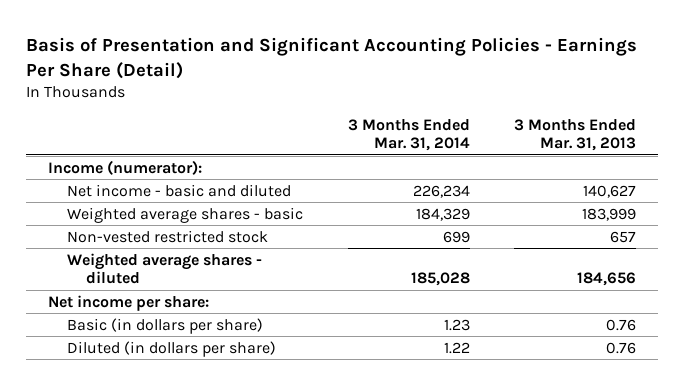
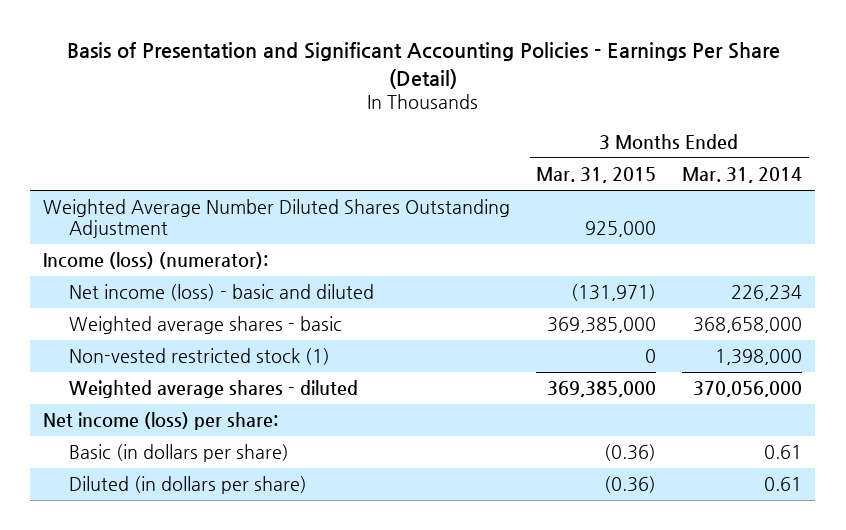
[514,118,637,152] 3 Months Ended Mar. 31, 2013 -> none
none -> [536,167,657,184] Mar. 31, 2015
none -> [43,199,511,238] Weighted Average Number Diluted Shares Outstanding Adjustment
[48,159,203,175] Income (numerator): -> [43,252,269,270] Income (loss) (numerator):
[67,183,292,197] Net income - basic and diluted -> [68,284,374,302] Net income (loss) - basic and diluted
[415,207,470,221] 184,329 -> [693,317,803,334] 368,658,000
[67,229,269,243] Non-vested restricted stock -> [68,348,330,366] Non-vested restricted stock (1)
[442,230,470,243] 699 -> [715,349,803,366] 1,398,000
[410,272,470,287] 185,028 -> [693,381,803,398] 370,056,000
[48,294,210,311] Net income per share: -> [43,412,279,431] Net income (loss) per share:
[443,318,470,331] 1.23 -> [764,445,803,460] 0.61
[443,341,470,354] 1.22 -> [764,477,803,492] 0.61

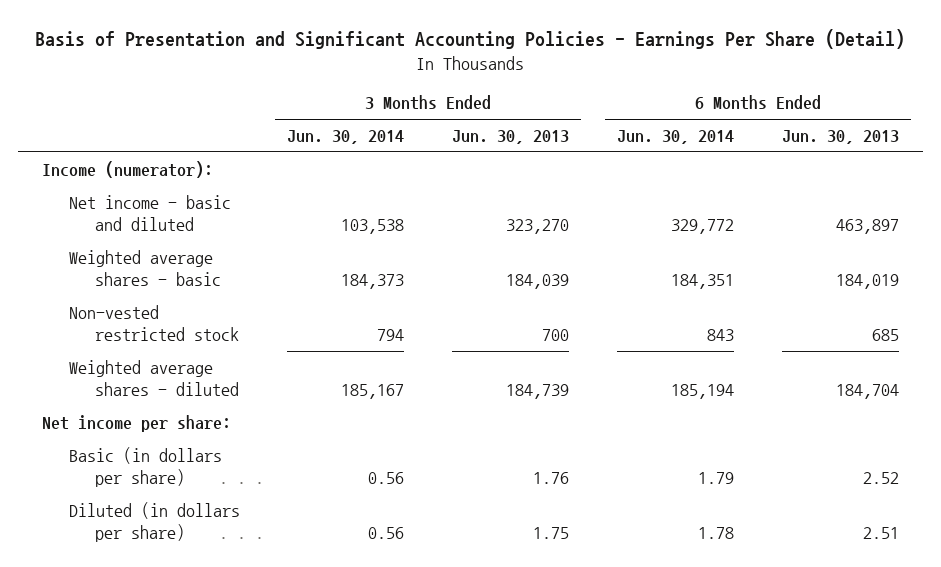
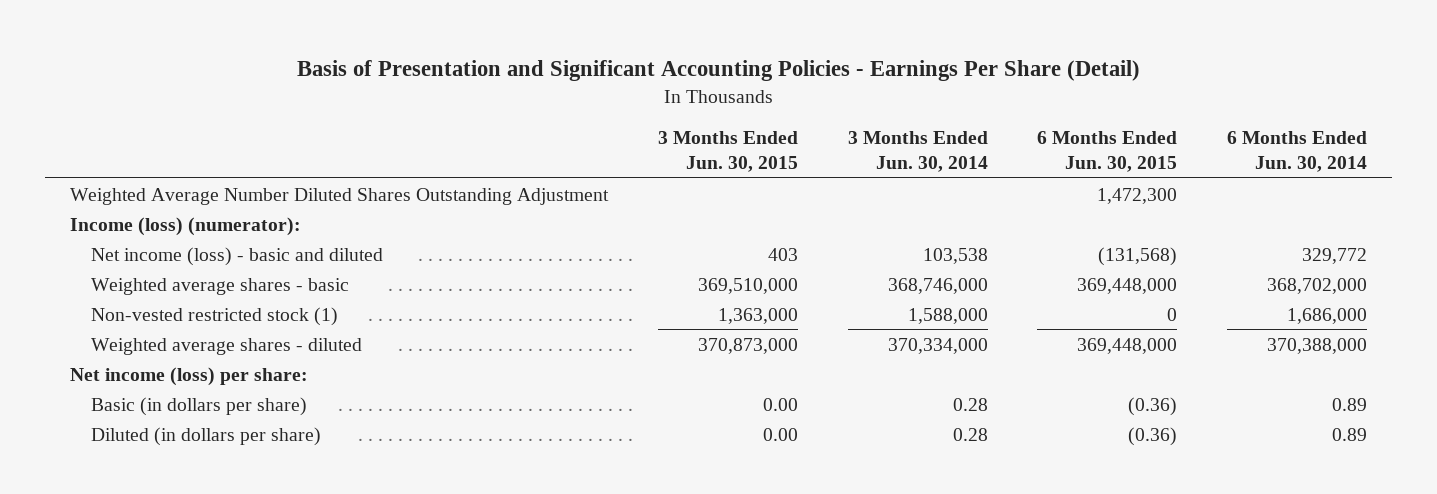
[452,130,570,145] Jun. 30, 2013 -> none
[781,130,899,145] Jun. 30, 2013 -> none
none -> [657,131,798,172] 3 Months Ended Jun. 30, 2015
none -> [1037,131,1178,172] 6 Months Ended Jun. 30, 2015
none -> [70,187,610,205] Weighted Average Number Diluted Shares Outstanding Adjustment
[42,160,214,178] Income (numerator): -> [70,216,302,236] Income (loss) (numerator):
[68,194,231,232] Net income - basic and diluted -> [90,246,383,266] Net income (loss) - basic and diluted
[341,274,405,290] 184,373 -> [887,277,988,294] 368,746,000
[671,274,735,290] 184,351 -> [1266,277,1367,294] 368,702,000
[68,304,240,342] Non-vested restricted stock -> [90,306,338,326] Non-vested restricted stock (1)
[377,329,405,342] 794 -> [907,307,988,324] 1,588,000
[707,329,735,342] 843 -> [1286,307,1367,324] 1,686,000
[341,384,405,400] 185,167 -> [887,337,988,354] 370,334,000
[671,384,735,400] 185,194 -> [1266,337,1367,354] 370,388,000
[42,414,232,432] Net income per share: -> [70,366,309,386] Net income (loss) per share:
[368,472,405,485] 0.56 -> [952,397,988,411] 0.28
[698,472,735,485] 1.79 -> [1331,397,1367,411] 0.89
[368,527,405,540] 0.56 -> [952,427,988,441] 0.28
[698,527,735,540] 1.78 -> [1331,427,1367,441] 0.89

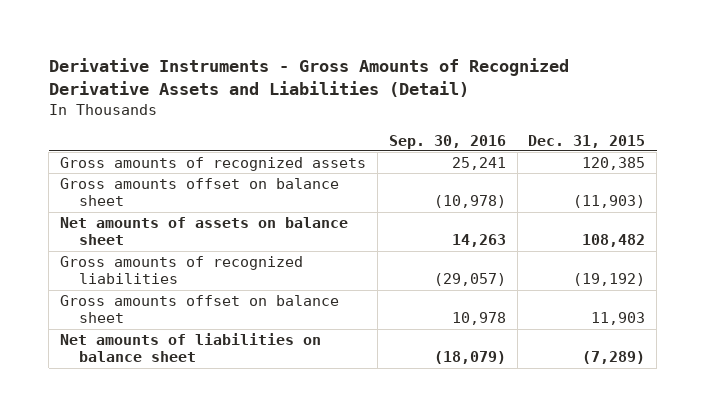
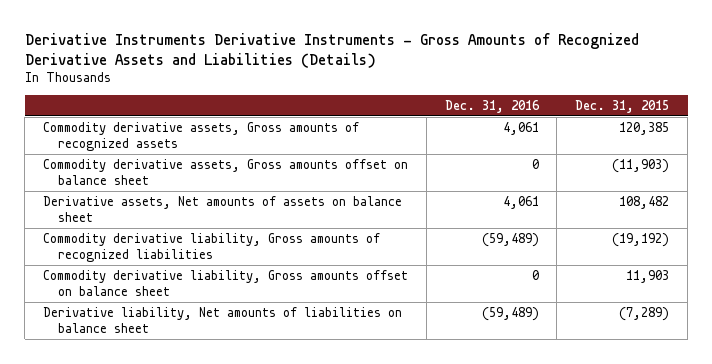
[48,57,569,97] Derivative Instruments - Gross Amounts of Recognized Derivative Assets and Liabilities (Detail) -> [24,32,639,68] Derivative Instruments Derivative Instruments - Gross Amounts of Recognized Derivative Assets and Liabilities (Details)
[388,134,506,149] Sep. 30, 2016 -> none
none -> [444,99,540,113] Dec. 31, 2016
[59,157,366,172] Gross amounts of recognized assets -> [42,121,359,152] Commodity derivative assets, Gross amounts of recognized assets
[59,178,339,207] Gross amounts offset on balance sheet -> [42,158,408,186] Commodity derivative assets, Gross amounts offset on balance sheet
[59,217,348,246] Net amounts of assets on balance sheet -> [42,195,402,223] Derivative assets, Net amounts of assets on balance sheet
[59,256,303,285] Gross amounts of recognized liabilities -> [42,232,380,263] Commodity derivative liability, Gross amounts of recognized liabilities
[59,295,339,324] Gross amounts offset on balance sheet -> [42,269,408,297] Commodity derivative liability, Gross amounts offset on balance sheet
[59,333,321,363] Net amounts of liabilities on balance sheet -> [42,306,402,334] Derivative liability, Net amounts of liabilities on balance sheet

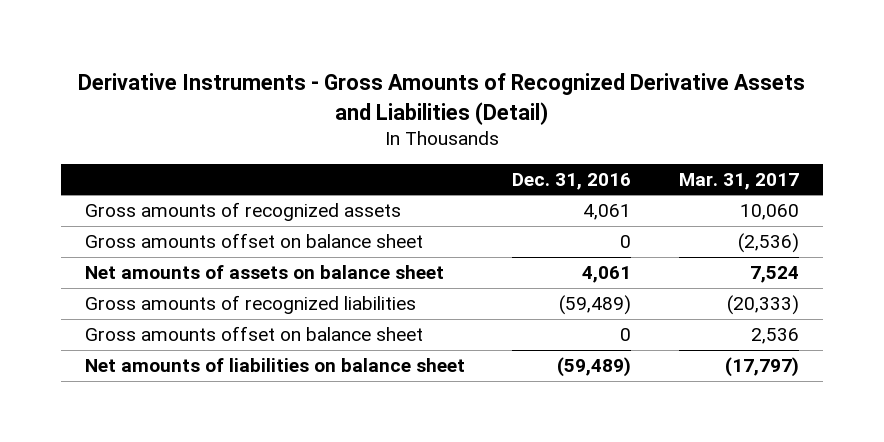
[24,32,639,68] Derivative Instruments Derivative Instruments - Gross Amounts of Recognized Derivative Assets and Liabilities (Details) -> [77,73,805,125] Derivative Instruments - Gross Amounts of Recognized Derivative Assets and Liabilities (Detail)
[575,99,670,113] Dec. 31, 2015 -> none
none -> [678,172,799,190] Mar. 31, 2017
[42,121,359,152] Commodity derivative assets, Gross amounts of recognized assets -> [84,202,401,222] Gross amounts of recognized assets
[42,158,408,186] Commodity derivative assets, Gross amounts offset on balance sheet -> [84,233,423,249] Gross amounts offset on balance sheet
[42,195,402,223] Derivative assets, Net amounts of assets on balance sheet -> [84,265,444,280] Net amounts of assets on balance sheet
[42,232,380,263] Commodity derivative liability, Gross amounts of recognized liabilities -> [84,295,416,315] Gross amounts of recognized liabilities
[42,269,408,297] Commodity derivative liability, Gross amounts offset on balance sheet -> [84,326,423,342] Gross amounts offset on balance sheet
[42,306,402,334] Derivative liability, Net amounts of liabilities on balance sheet -> [84,358,465,373] Net amounts of liabilities on balance sheet

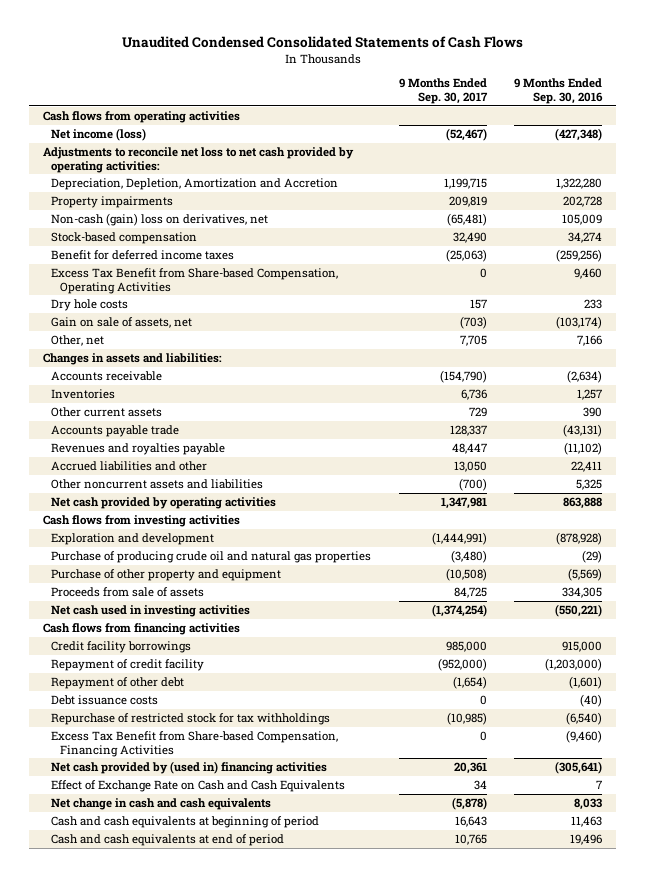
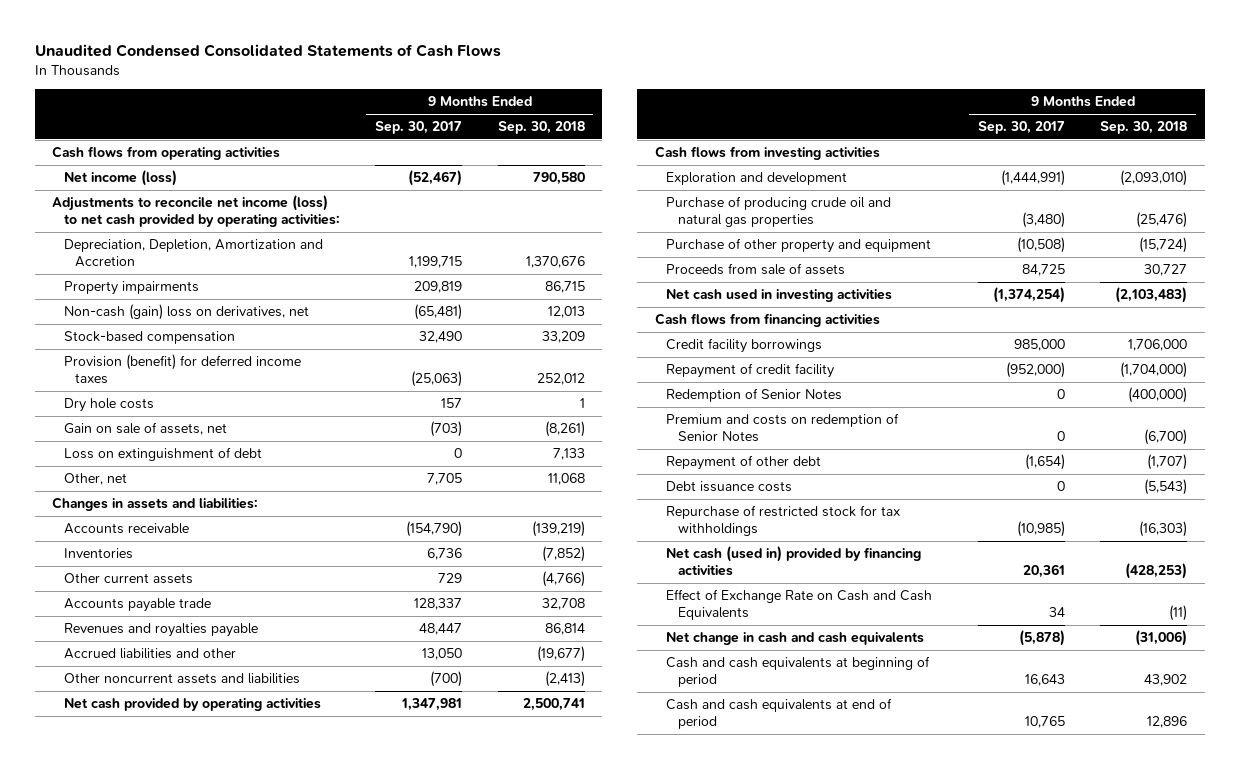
[514,78,604,104] 9 Months Ended Sep. 30, 2016 -> none
none -> [497,121,585,135] Sep. 30, 2018
[42,147,354,173] Adjustments to reconcile net loss to net cash provided by operating activities: -> [52,195,340,228] Adjustments to reconcile net income (loss) to net cash provided by operating activities:
[51,268,339,294] Excess Tax Benefit from Share-based Compensation, Operating Activities -> none
[51,250,235,261] Benefit for deferred income taxes -> [63,354,301,385] Provision (benefit) for deferred income taxes
none -> [63,447,262,462] Loss on extinguishment of debt
none -> [666,388,843,403] Redemption of Senior Notes
none -> [666,413,900,443] Premium and costs on redemption of Senior Notes
[51,731,339,757] Excess Tax Benefit from Share-based Compensation, Financing Activities -> none
[51,761,328,775] Net cash provided by (used in) financing activities -> [666,546,922,577] Net cash (used in) provided by financing activities

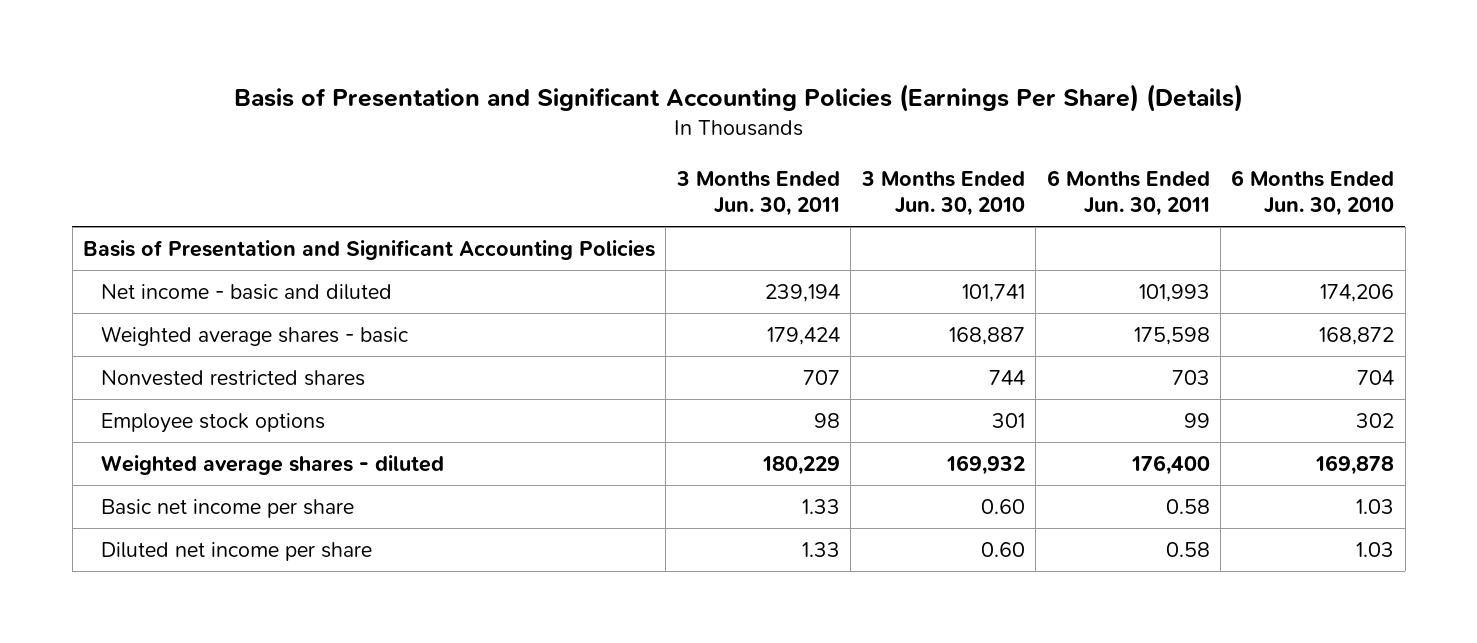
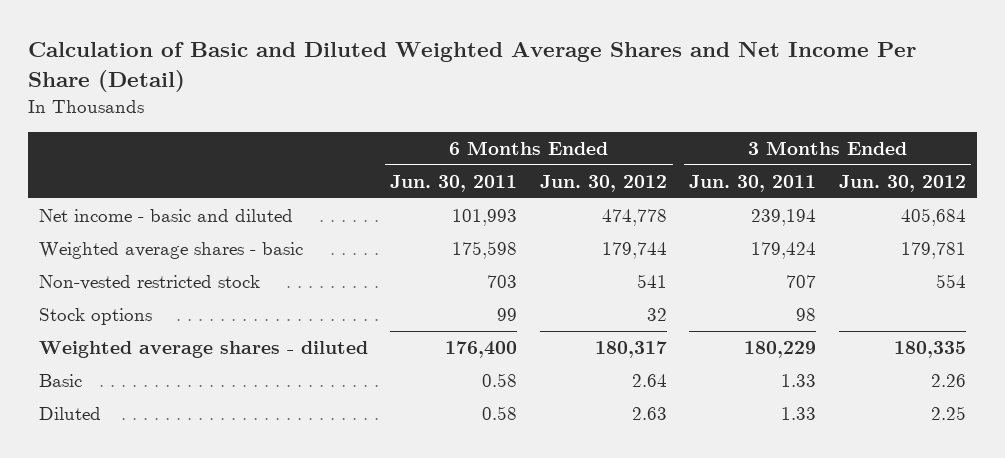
[233,83,1243,112] Basis of Presentation and Significant Accounting Policies (Earnings Per Share) (Details) -> [27,42,916,92] Calculation of Basic and Diluted Weighted Average Shares and Net Income Per Share (Detail)
[860,170,1025,217] 3 Months Ended Jun. 30, 2010 -> none
[1231,169,1395,217] 6 Months Ended Jun. 30, 2010 -> none
none -> [539,174,667,192] Jun. 30, 2012
none -> [838,174,966,192] Jun. 30, 2012
[82,240,655,261] Basis of Presentation and Significant Accounting Policies -> none
[100,370,365,387] Nonvested restricted shares -> [39,275,261,291] Non-vested restricted stock
[100,413,325,434] Employee stock options -> [39,308,153,326] Stock options
[100,499,354,519] Basic net income per share -> [39,374,83,388] Basic
[100,542,372,562] Diluted net income per share -> [39,407,102,421] Diluted

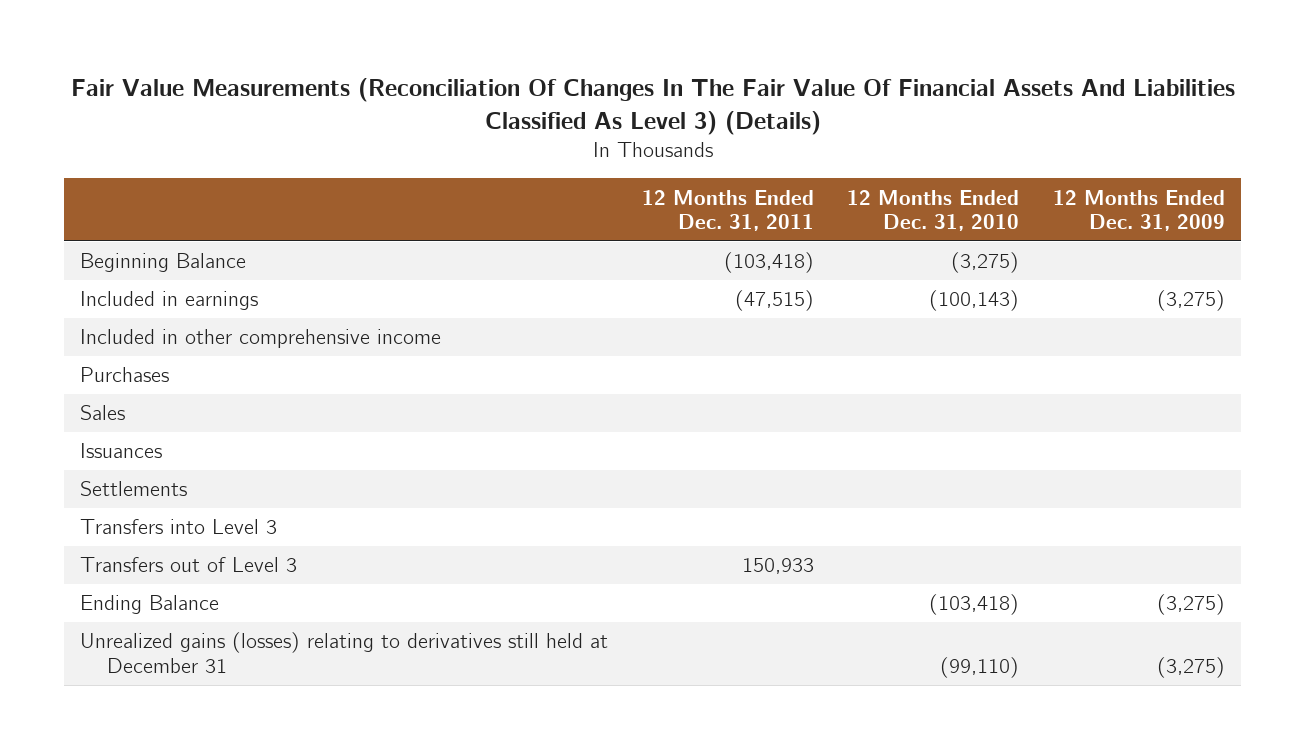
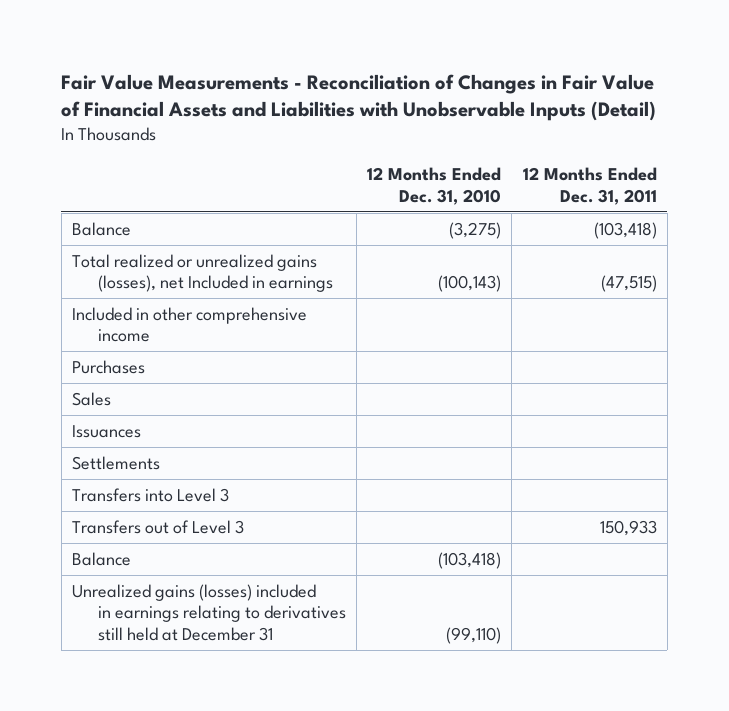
[70,78,1235,135] Fair Value Measurements (Reconciliation Of Changes In The Fair Value Of Financial Assets And Liabilities Classified As Level 3) (Details) -> [61,73,657,122] Fair Value Measurements - Reconciliation of Changes in Fair Value of Financial Assets and Liabilities with Unobservable Inputs (Detail)
[1052,189,1225,232] 12 Months Ended Dec. 31, 2009 -> none
[80,253,247,273] Beginning Balance -> [71,221,131,236] Balance
[80,291,259,311] Included in earnings -> [71,253,333,293] Total realized or unrealized gains (losses), net Included in earnings
[80,595,220,615] Ending Balance -> [71,551,131,566] Balance
[80,632,609,673] Unrealized gains (losses) relating to derivatives still held at December 31 -> [71,583,346,641] Unrealized gains (losses) included in earnings relating to derivatives still held at December 31

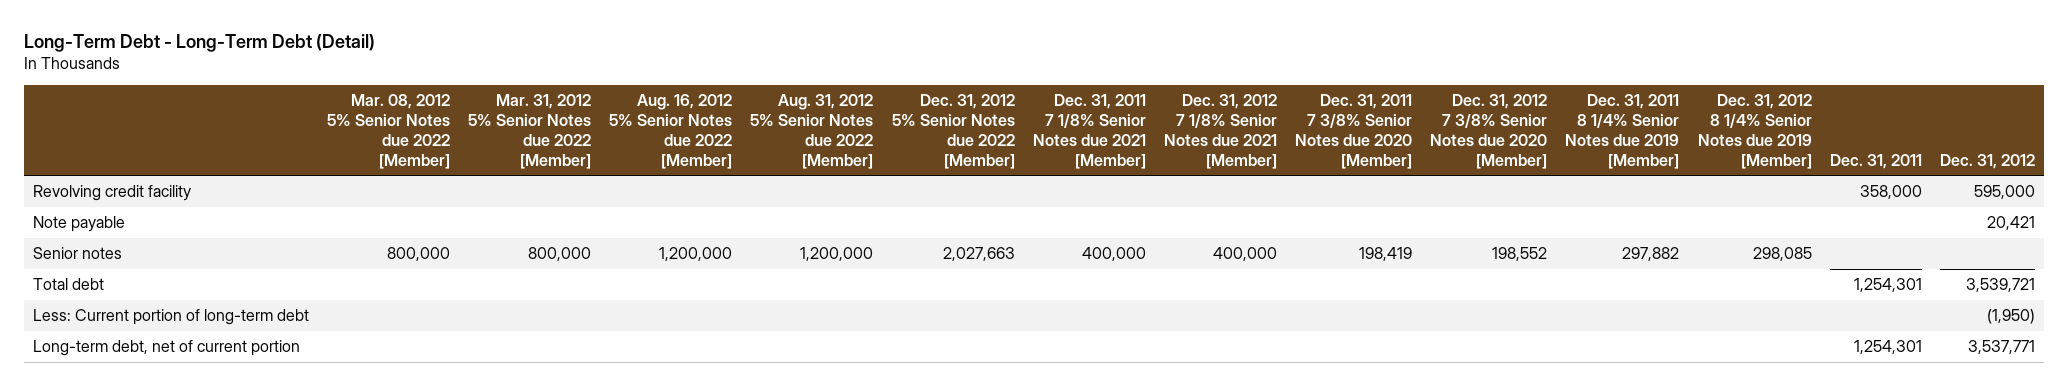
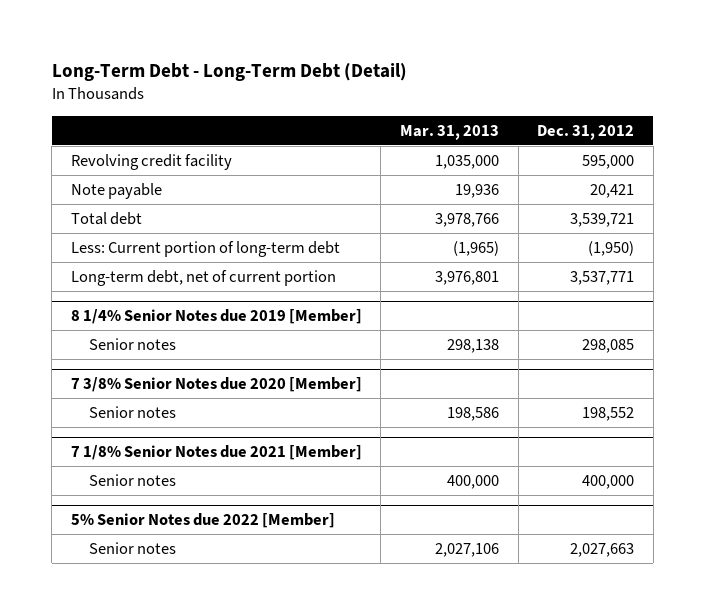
[326,94,450,169] Mar. 08, 2012 5% Senior Notes due 2022 [Member] -> none
[467,94,591,169] Mar. 31, 2012 5% Senior Notes due 2022 [Member] -> none
[609,94,733,169] Aug. 16, 2012 5% Senior Notes due 2022 [Member] -> none
[750,94,874,169] Aug. 31, 2012 5% Senior Notes due 2022 [Member] -> none
[891,94,1015,169] Dec. 31, 2012 5% Senior Notes due 2022 [Member] -> none
[1032,94,1146,169] Dec. 31, 2011 7 1/8% Senior Notes due 2021 [Member] -> none
[1163,94,1277,169] Dec. 31, 2012 7 1/8% Senior Notes due 2021 [Member] -> none
[1295,94,1413,169] Dec. 31, 2011 7 3/8% Senior Notes due 2020 [Member] -> none
[1430,94,1548,169] Dec. 31, 2012 7 3/8% Senior Notes due 2020 [Member] -> none
[1565,94,1680,169] Dec. 31, 2011 8 1/4% Senior Notes due 2019 [Member] -> none
[1697,94,1812,169] Dec. 31, 2012 8 1/4% Senior Notes due 2019 [Member] -> none
[1829,153,1922,169] Dec. 31, 2011 -> none
none -> [400,124,500,140] Mar. 31, 2013
[32,247,122,260] Senior notes -> none
none -> [70,309,362,325] 8 1/4% Senior Notes due 2019 [Member]
none -> [89,337,177,350] Senior notes
none -> [70,377,362,393] 7 3/8% Senior Notes due 2020 [Member]
none -> [89,405,177,418] Senior notes
none -> [70,445,362,461] 7 1/8% Senior Notes due 2021 [Member]
none -> [89,473,177,486] Senior notes
none -> [70,513,335,529] 5% Senior Notes due 2022 [Member]
none -> [89,541,177,554] Senior notes

